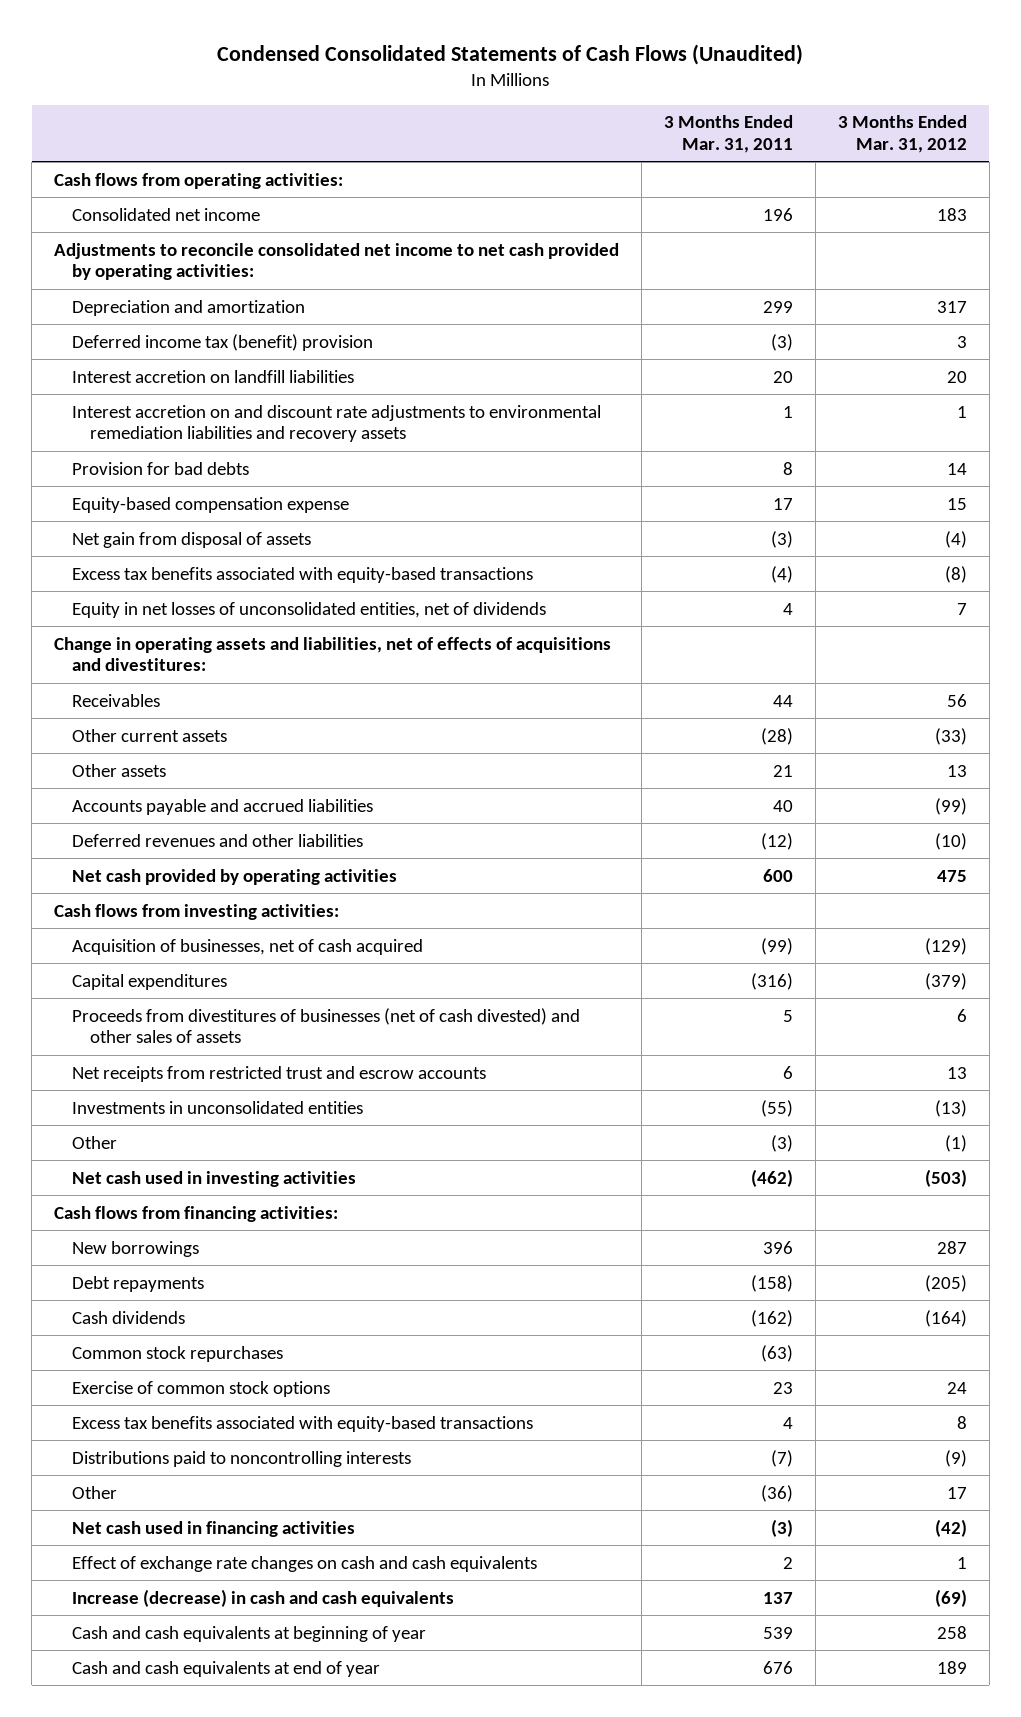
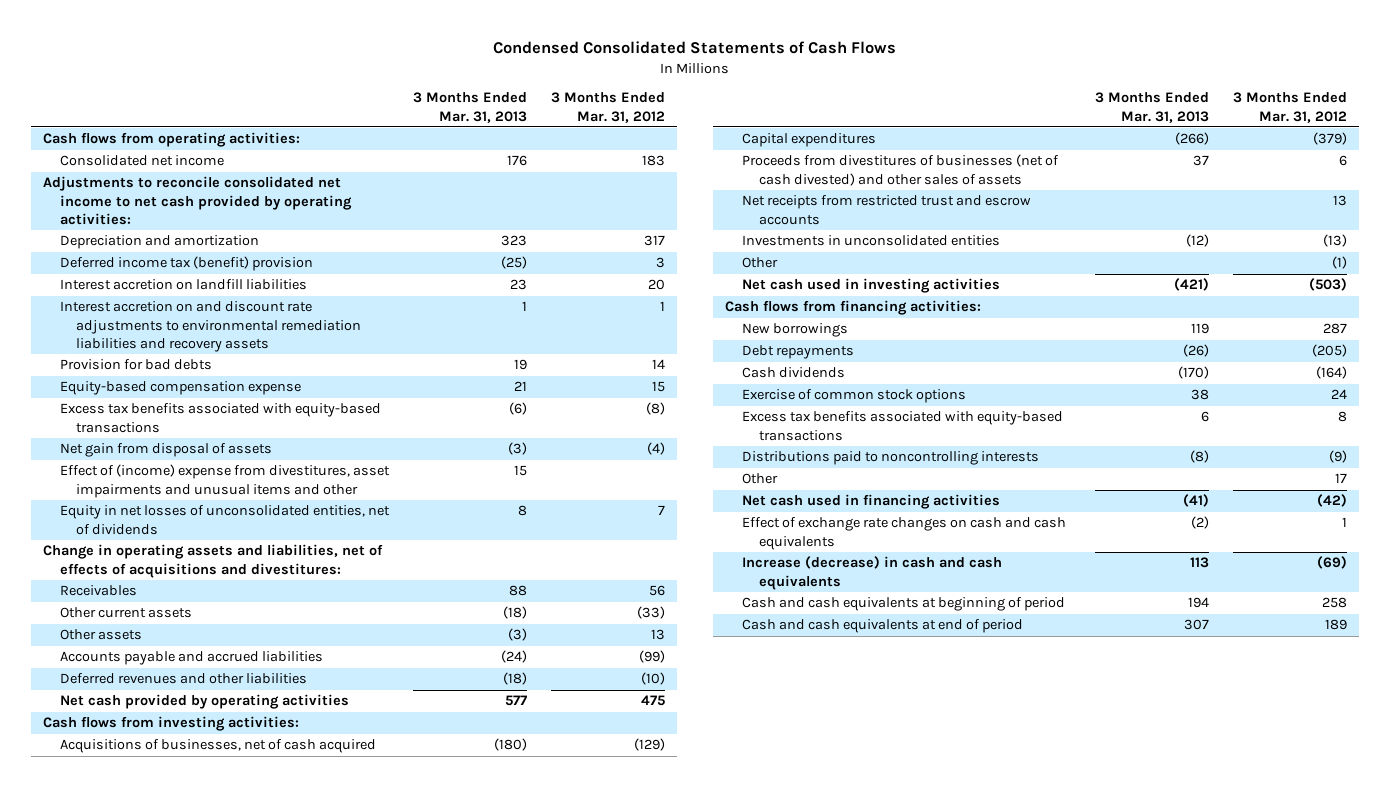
[217,43,804,65] Condensed Consolidated Statements of Cash Flows (Unaudited) -> [493,41,897,55] Condensed Consolidated Statements of Cash Flows
[663,115,793,153] 3 Months Ended Mar. 31, 2011 -> none
none -> [412,92,527,123] 3 Months Ended Mar. 31, 2013
[72,531,312,548] Net gain from disposal of assets -> [59,443,272,458] Net gain from disposal of assets
none -> [59,464,390,498] Effect of (income) expense from divestitures, asset impairments and unusual items and other
[72,938,424,955] Acquisition of businesses, net of cash acquired -> [59,739,376,754] Acquisitions of businesses, net of cash acquired
[72,1345,284,1362] Common stock repurchases -> none
[72,1625,427,1642] Cash and cash equivalents at beginning of year -> [741,597,1065,612] Cash and cash equivalents at beginning of period
[72,1660,381,1677] Cash and cash equivalents at end of year -> [741,619,1023,634] Cash and cash equivalents at end of period

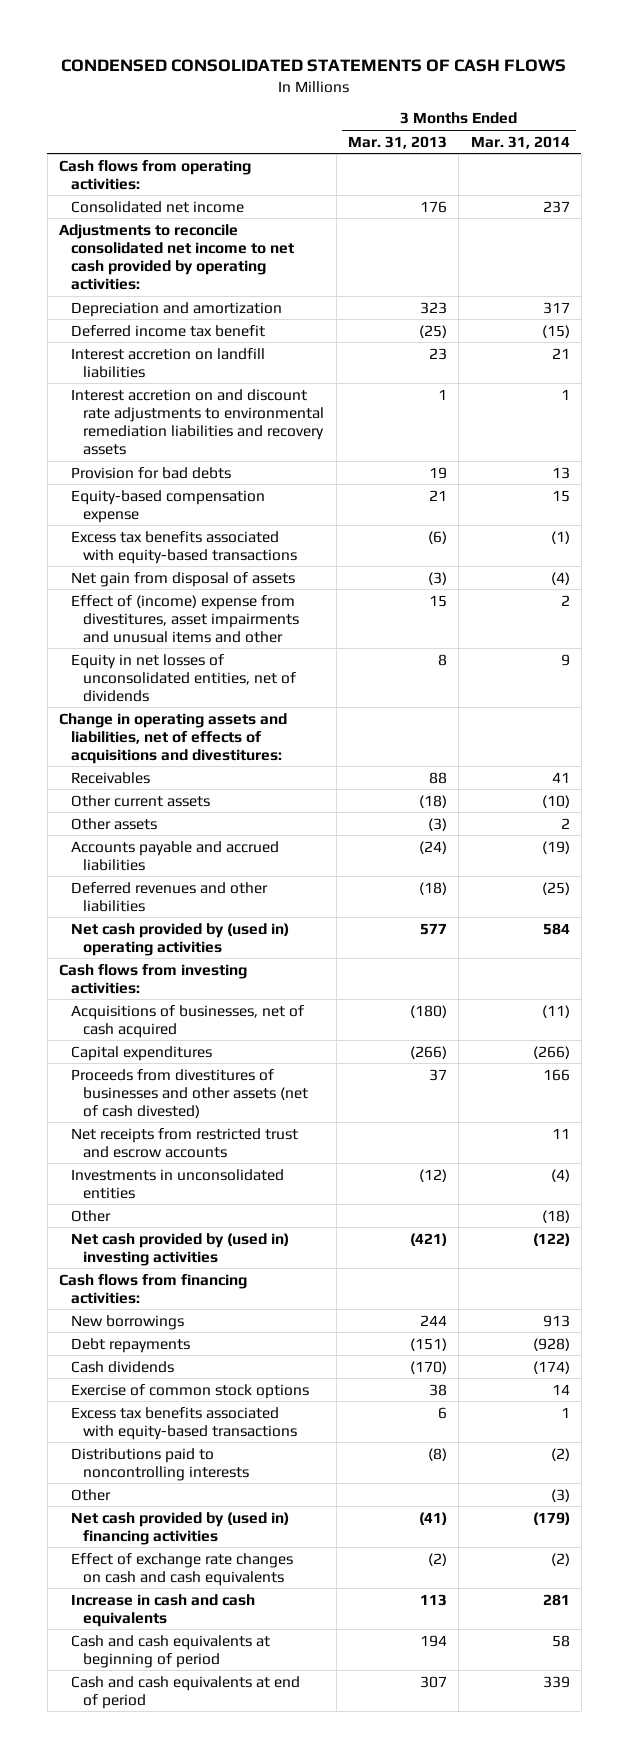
[493,41,897,55] Condensed Consolidated Statements of Cash Flows -> [61,58,567,72] CONDENSED CONSOLIDATED STATEMENTS OF CASH FLOWS
[551,92,666,123] 3 Months Ended Mar. 31, 2012 -> none
none -> [470,135,570,149] Mar. 31, 2014
[59,256,313,272] Deferred income tax (benefit) provision -> [71,324,266,337] Deferred income tax benefit
[59,694,349,710] Net cash provided by operating activities -> [71,922,290,956] Net cash provided by (used in) operating activities
[741,154,1059,186] Proceeds from divestitures of businesses (net of cash divested) and other sales of assets -> [71,1068,309,1118] Proceeds from divestitures of businesses and other assets (net of cash divested)
[741,278,1000,294] Net cash used in investing activities -> [71,1232,290,1266] Net cash provided by (used in) investing activities
[1191,323,1210,335] 119 -> [420,1314,448,1326] 244
[1183,344,1210,358] (26) -> [410,1337,448,1351] (151)
[741,494,1000,510] Net cash used in financing activities -> [71,1511,290,1545] Net cash provided by (used in) financing activities
[741,556,1002,590] Increase (decrease) in cash and cash equivalents -> [71,1593,256,1627] Increase in cash and cash equivalents

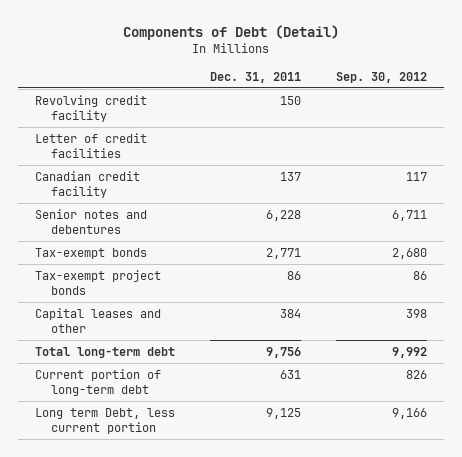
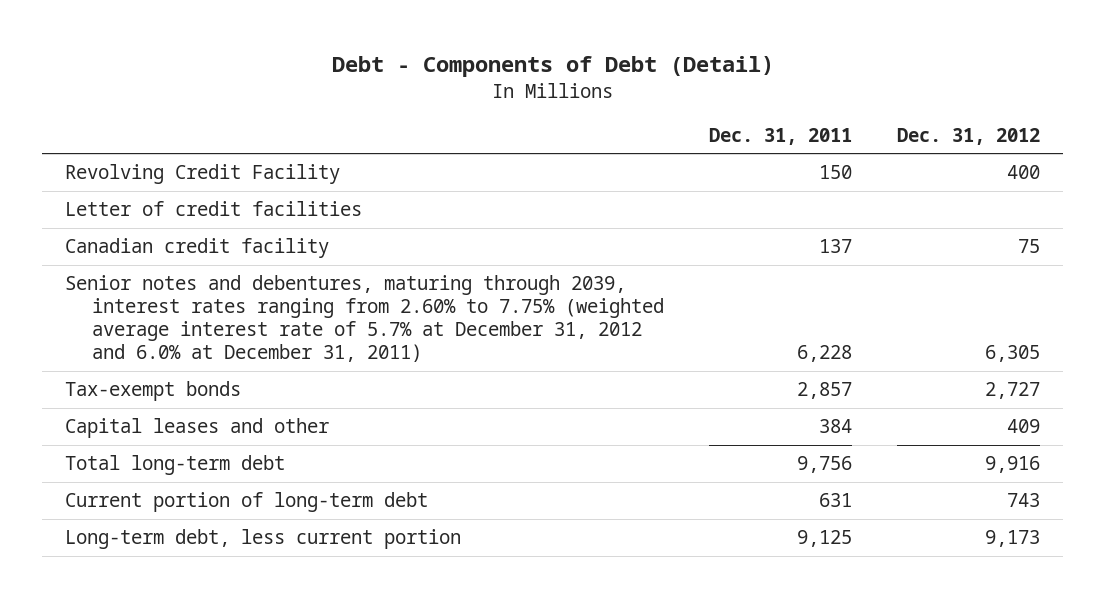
[122,24,339,40] Components of Debt (Detail) -> [331,55,774,77] Debt - Components of Debt (Detail)
[335,71,427,83] Sep. 30, 2012 -> none
none -> [897,127,1041,145] Dec. 31, 2012
[35,94,148,123] Revolving credit facility -> [64,164,340,185] Revolving Credit Facility
[35,269,162,296] Tax-exempt project bonds -> none
[35,208,148,235] Senior notes and debentures -> [64,275,664,363] Senior notes and debentures, maturing through 2039, interest rates ranging from 2.60% to 7.75% (weighted average interest rate of 5.7% at December 31, 2012 and 6.0% at December 31, 2011)
[265,247,301,259] 2,771 -> [796,382,852,400] 2,857
[35,407,176,435] Long term Debt, less current portion -> [64,529,461,550] Long-term debt, less current portion

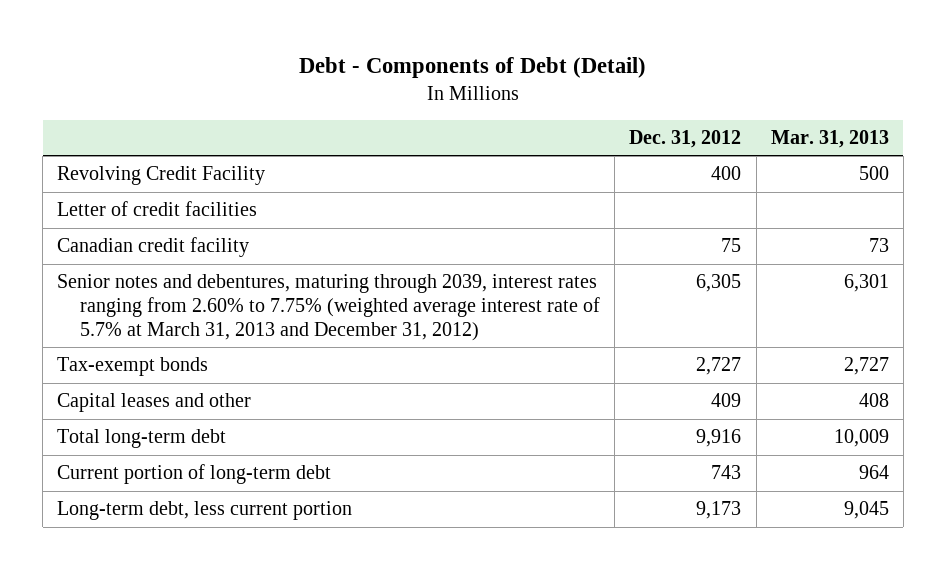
[708,127,852,145] Dec. 31, 2011 -> none
none -> [770,130,889,149] Mar. 31, 2013
[64,275,664,363] Senior notes and debentures, maturing through 2039, interest rates ranging from 2.60% to 7.75% (weighted average interest rate of 5.7% at December 31, 2012 and 6.0% at December 31, 2011) -> [57,274,601,341] Senior notes and debentures, maturing through 2039, interest rates ranging from 2.60% to 7.75% (weighted average interest rate of 5.7% at March 31, 2013 and December 31, 2012)

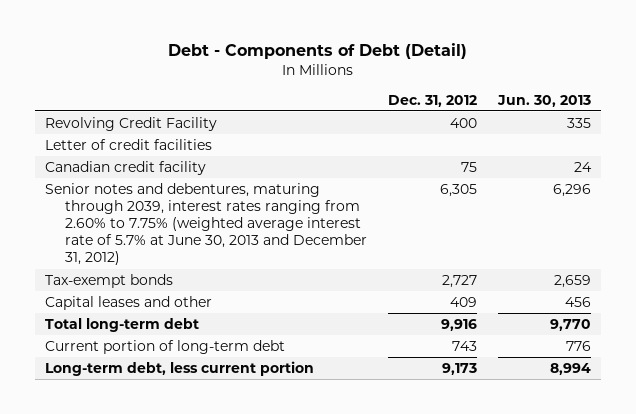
[770,130,889,149] Mar. 31, 2013 -> none
none -> [496,94,591,107] Jun. 30, 2013
[57,274,601,341] Senior notes and debentures, maturing through 2039, interest rates ranging from 2.60% to 7.75% (weighted average interest rate of 5.7% at March 31, 2013 and December 31, 2012) -> [45,182,367,266] Senior notes and debentures, maturing through 2039, interest rates ranging from 2.60% to 7.75% (weighted average interest rate of 5.7% at June 30, 2013 and December 31, 2012)

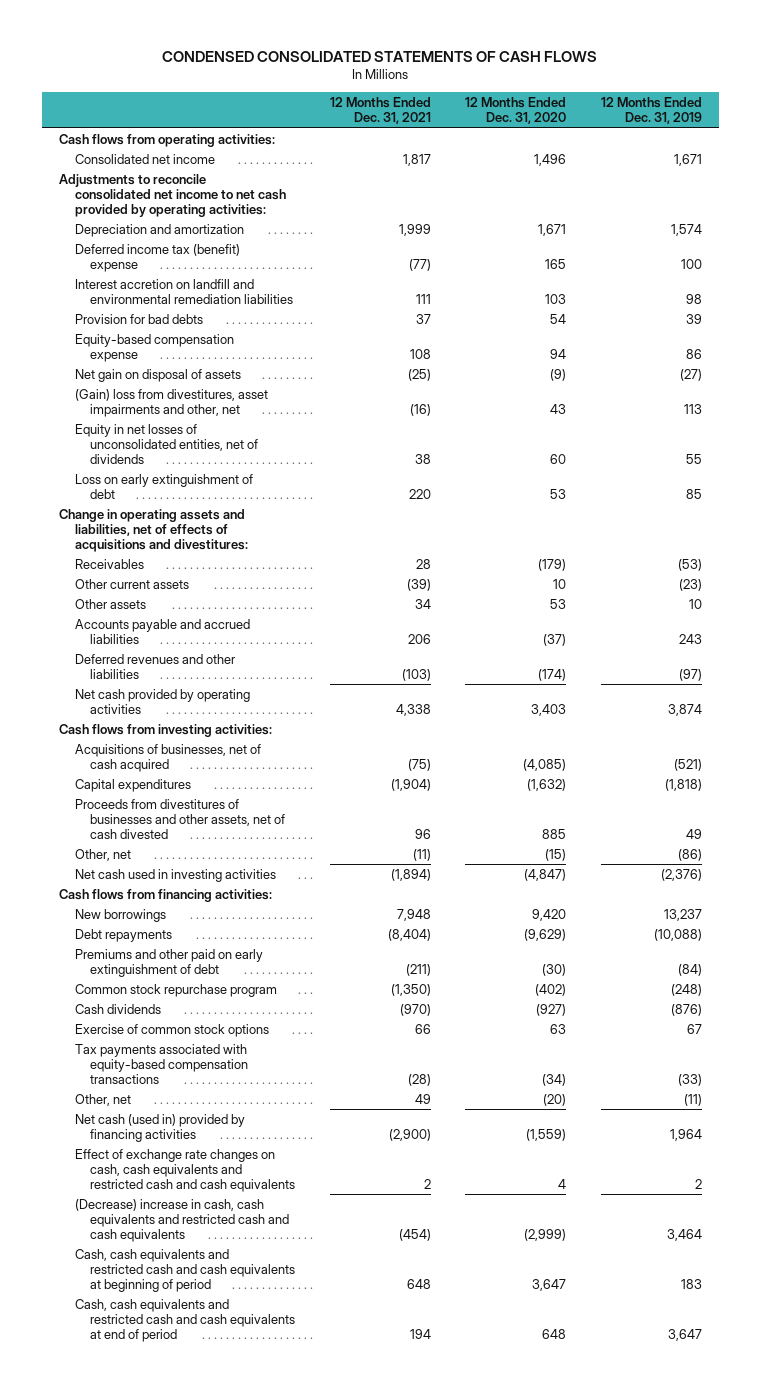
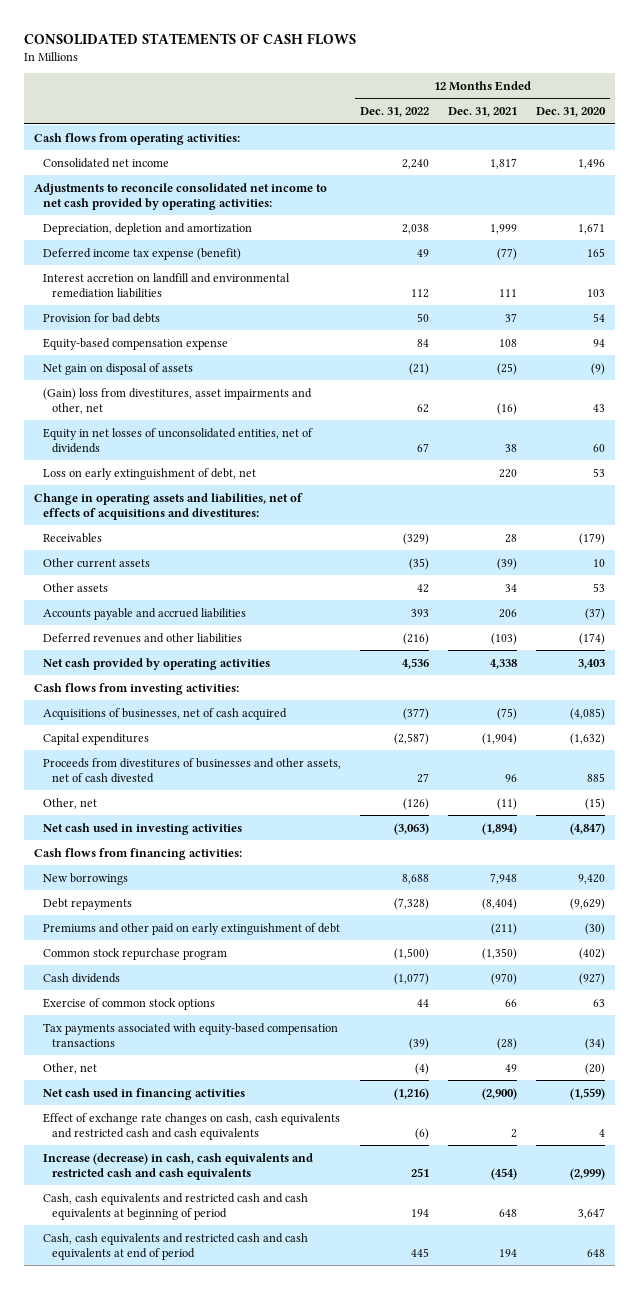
[162,50,598,62] CONDENSED CONSOLIDATED STATEMENTS OF CASH FLOWS -> [23,32,356,45] CONSOLIDATED STATEMENTS OF CASH FLOWS
[600,97,702,125] 12 Months Ended Dec. 31, 2019 -> none
none -> [359,107,429,118] Dec. 31, 2022
[74,223,244,237] Depreciation and amortization -> [42,222,252,235] Depreciation, depletion and amortization
[74,243,240,272] Deferred income tax (benefit) expense -> [42,247,241,260] Deferred income tax expense (benefit)
[74,473,253,499] Loss on early extinguishment of debt -> [42,467,256,480] Loss on early extinguishment of debt, net
[74,1113,245,1142] Net cash (used in) provided by financing activities -> [42,1087,245,1100] Net cash used in financing activities
[74,1198,290,1243] (Decrease) increase in cash, cash equivalents and restricted cash and cash equivalents -> [42,1152,313,1180] Increase (decrease) in cash, cash equivalents and restricted cash and cash equivalents

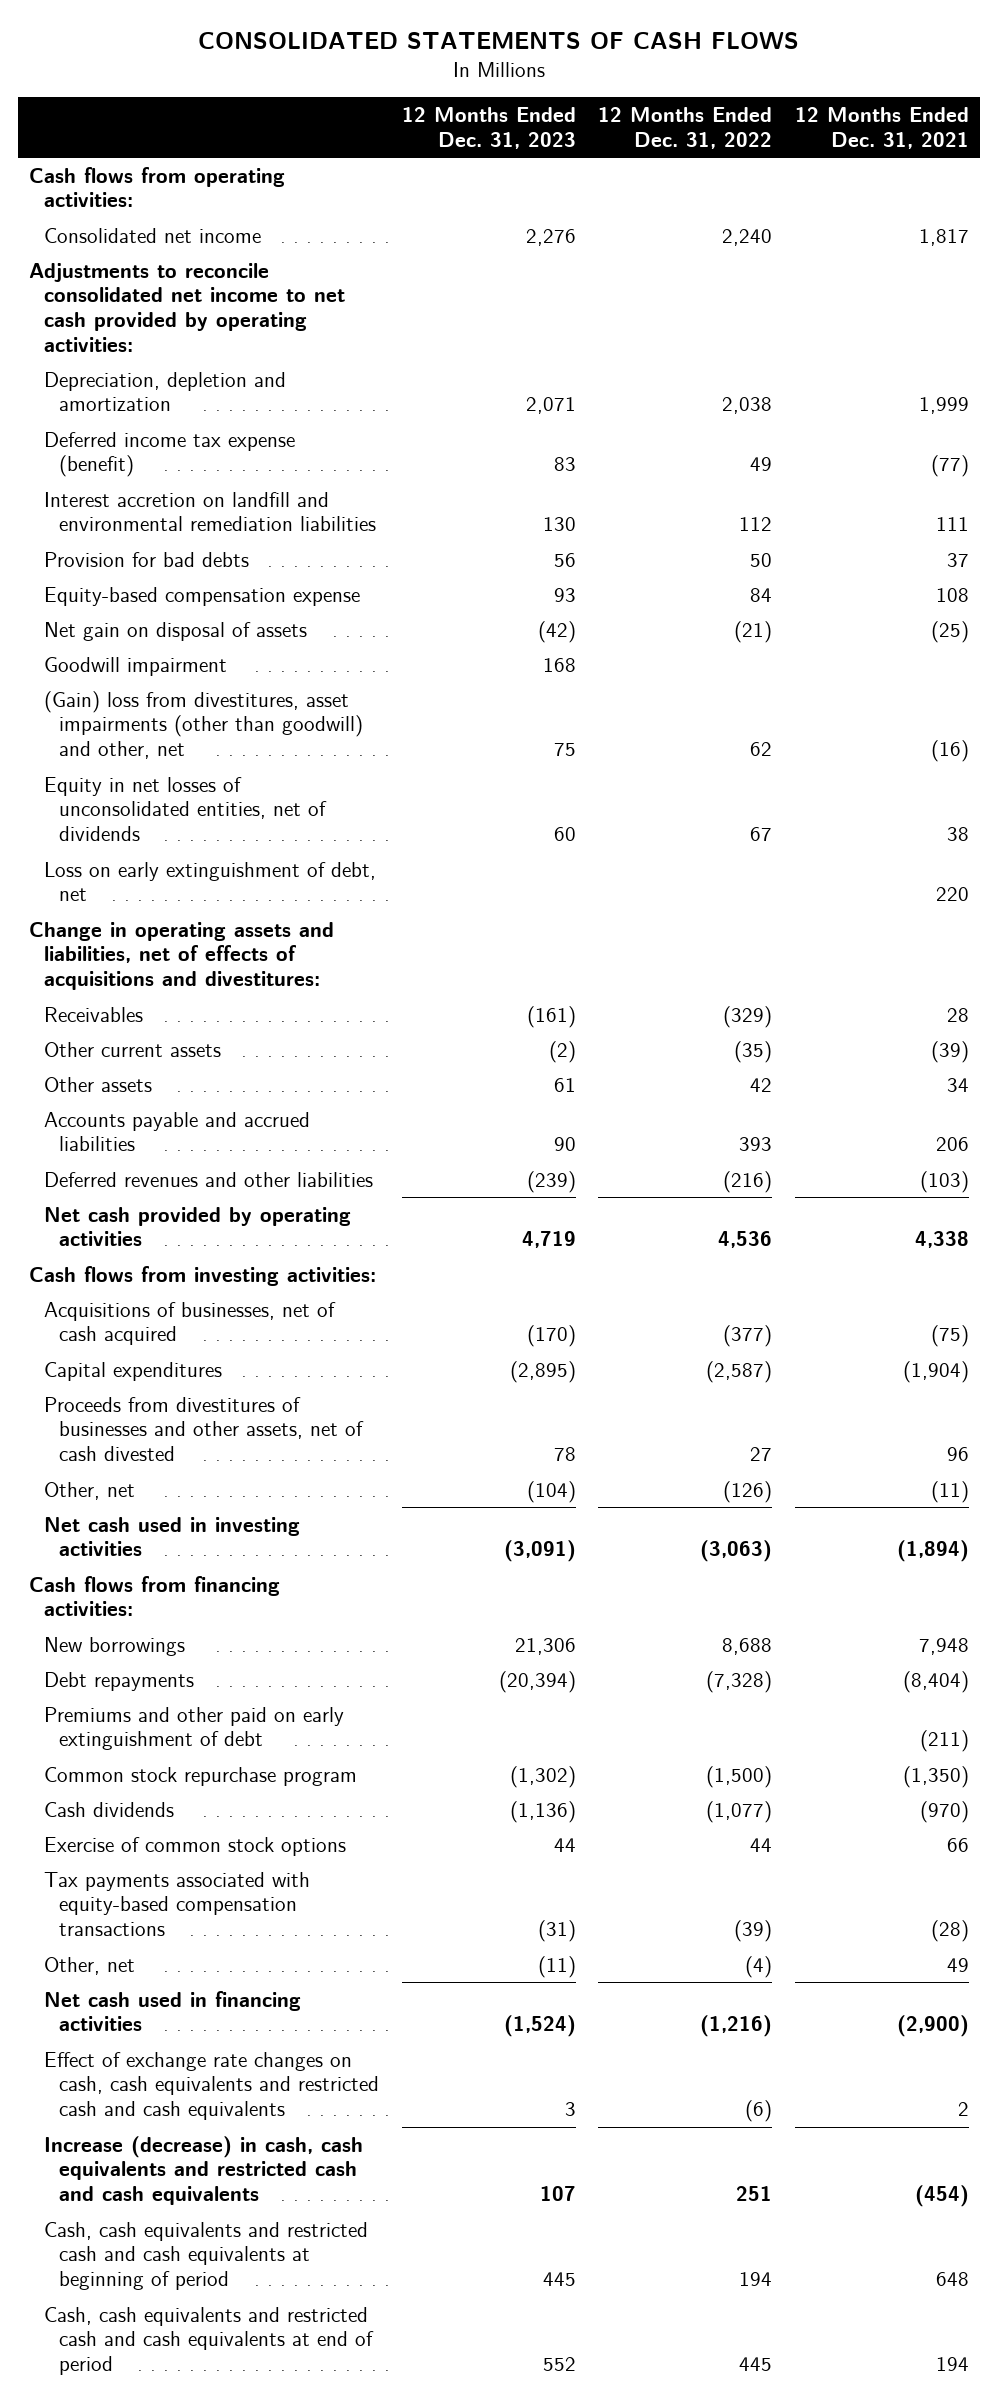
[536,107,607,118] Dec. 31, 2020 -> none
none -> [401,107,576,149] 12 Months Ended Dec. 31, 2023
none -> [43,656,227,676] Goodwill impairment
[42,387,312,414] (Gain) loss from divestitures, asset impairments and other, net -> [43,690,363,760] (Gain) loss from divestitures, asset impairments (other than goodwill) and other, net

